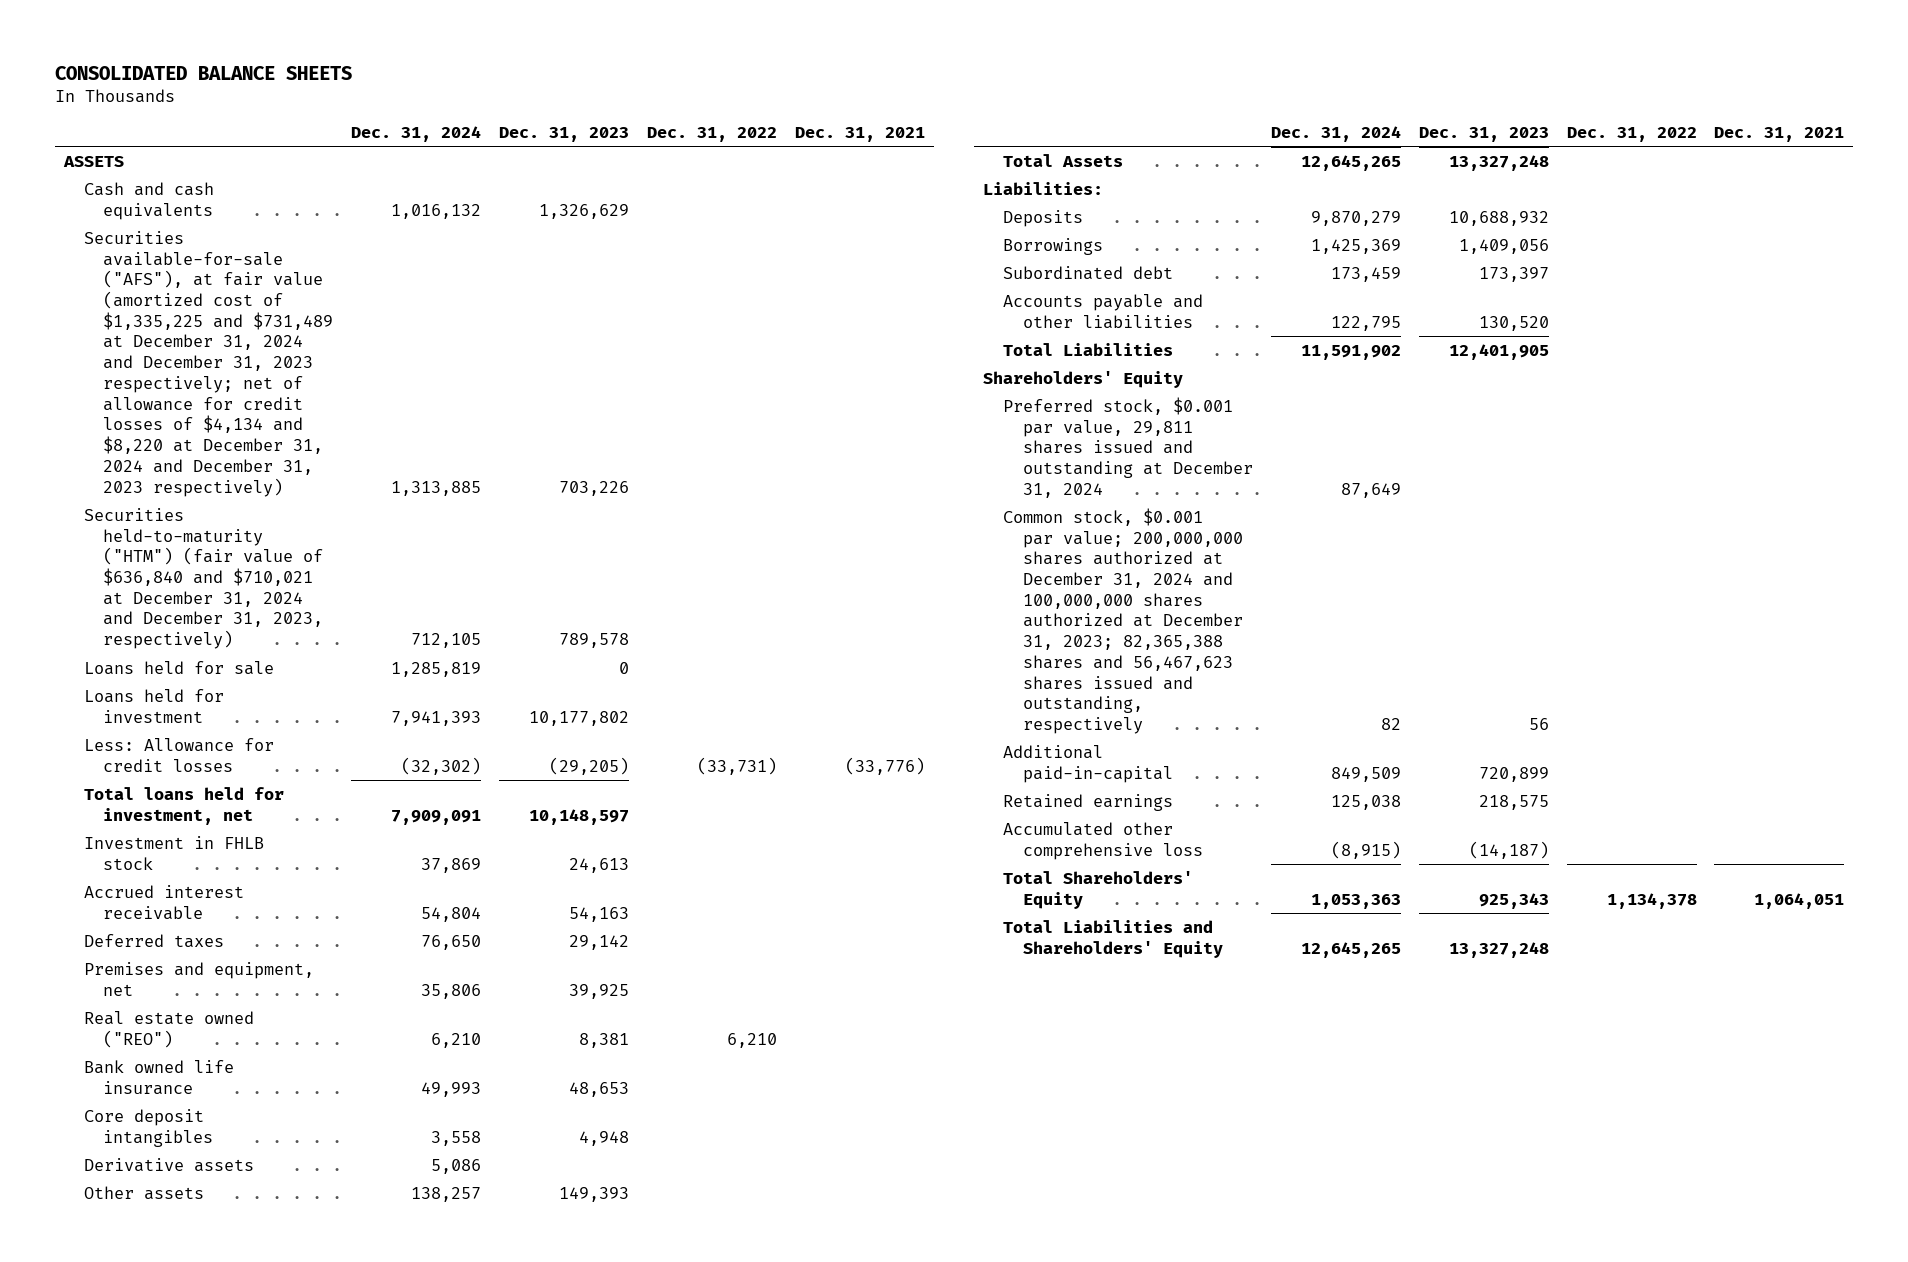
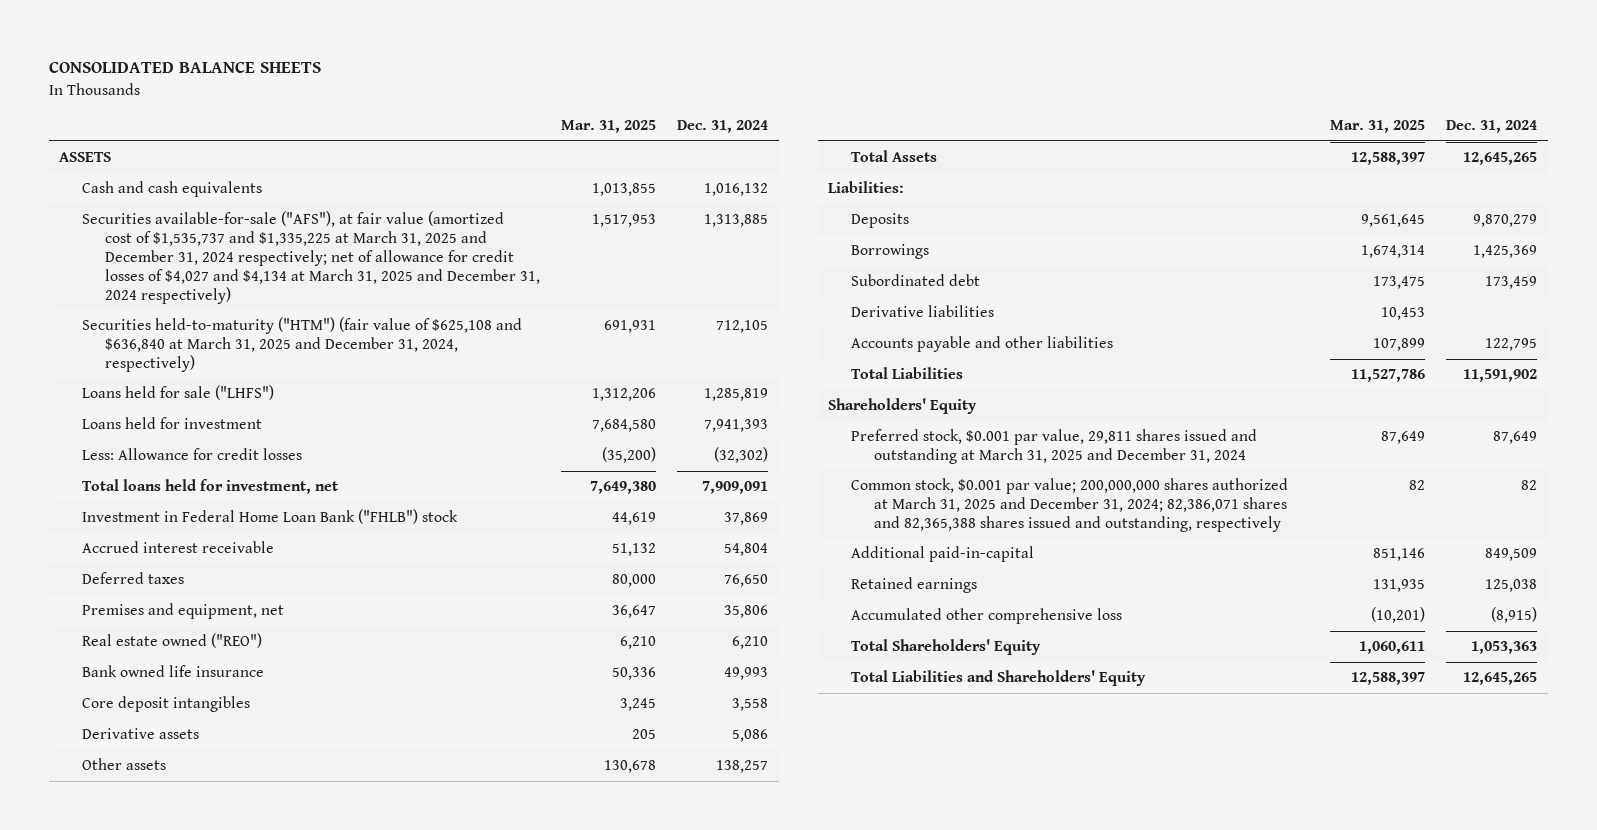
[499,127,630,143] Dec. 31, 2023 -> none
[646,127,777,143] Dec. 31, 2022 -> none
[794,127,925,143] Dec. 31, 2021 -> none
none -> [561,120,657,134] Mar. 31, 2025
[83,230,334,497] Securities available-for-sale ("AFS"), at fair value (amortized cost of $1,335,225 and $731,489 at December 31, 2024 and December 31, 2023 respectively; net of allowance for credit losses of $4,134 and $8,220 at December 31, 2024 and December 31, 2023 respectively) -> [82,211,541,304] Securities available-for-sale ("AFS"), at fair value (amortized cost of $1,535,737 and $1,335,225 at March 31, 2025 and December 31, 2024 respectively; net of allowance for credit losses of $4,027 and $4,134 at March 31, 2025 and December 31, 2024 respectively)
[83,507,324,650] Securities held-to-maturity ("HTM") (fair value of $636,840 and $710,021 at December 31, 2024 and December 31, 2023, respectively) -> [82,317,523,372] Securities held-to-maturity ("HTM") (fair value of $625,108 and $636,840 at March 31, 2025 and December 31, 2024, respectively)
[83,660,274,675] Loans held for sale -> [82,385,275,401] Loans held for sale ("LHFS")
[83,835,264,870] Investment in FHLB stock -> [82,509,459,525] Investment in Federal Home Loan Bank ("FHLB") stock
none -> [851,305,995,318] Derivative liabilities
[1003,396,1254,498] Preferred stock, $0.001 par value, 29,811 shares issued and outstanding at December 31, 2024 -> [851,429,1258,465] Preferred stock, $0.001 par value, 29,811 shares issued and outstanding at March 31, 2025 and December 31, 2024
[1003,507,1244,735] Common stock, $0.001 par value; 200,000,000 shares authorized at December 31, 2024 and 100,000,000 shares authorized at December 31, 2023; 82,365,388 shares and 56,467,623 shares issued and outstanding, respectively -> [851,478,1289,532] Common stock, $0.001 par value; 200,000,000 shares authorized at March 31, 2025 and December 31, 2024; 82,386,071 shares and 82,365,388 shares issued and outstanding, respectively

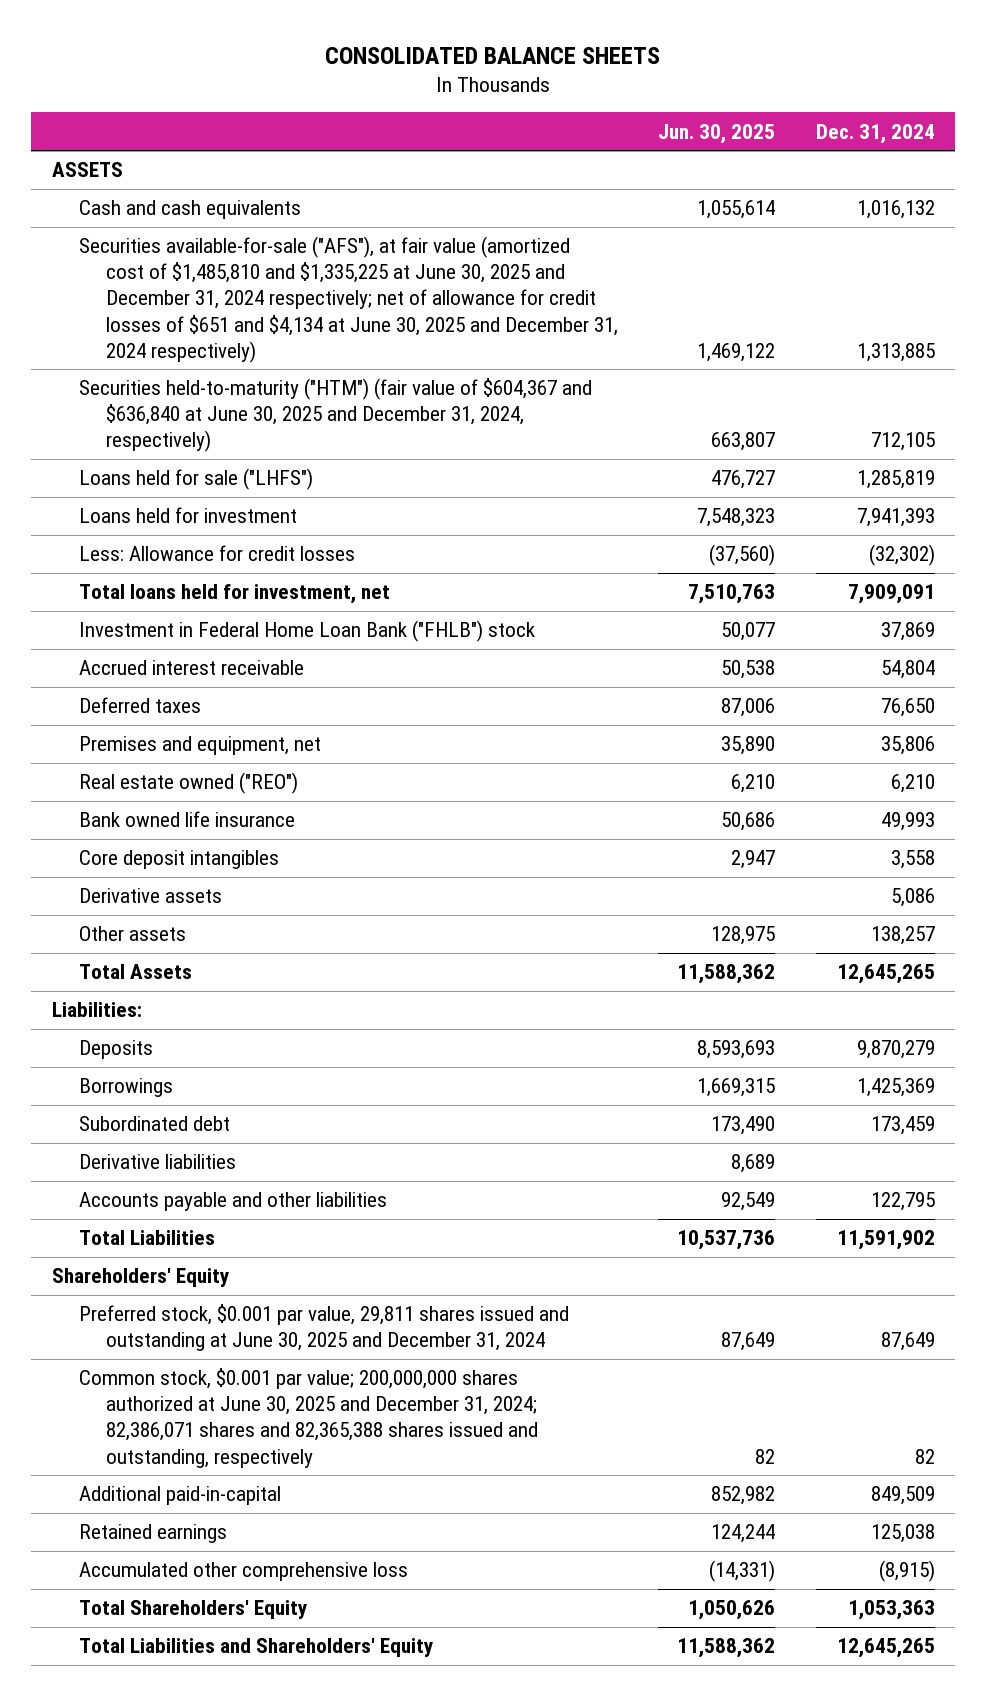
[561,120,657,134] Mar. 31, 2025 -> none
none -> [658,123,776,144] Jun. 30, 2025
[82,211,541,304] Securities available-for-sale ("AFS"), at fair value (amortized cost of $1,535,737 and $1,335,225 at March 31, 2025 and December 31, 2024 respectively; net of allowance for credit losses of $4,027 and $4,134 at March 31, 2025 and December 31, 2024 respectively) -> [78,236,618,363] Securities available-for-sale ("AFS"), at fair value (amortized cost of $1,485,810 and $1,335,225 at June 30, 2025 and December 31, 2024 respectively; net of allowance for credit losses of $651 and $4,134 at June 30, 2025 and December 31, 2024 respectively)
[82,317,523,372] Securities held-to-maturity ("HTM") (fair value of $625,108 and $636,840 at March 31, 2025 and December 31, 2024, respectively) -> [78,378,592,453] Securities held-to-maturity ("HTM") (fair value of $604,367 and $636,840 at June 30, 2025 and December 31, 2024, respectively)
[851,429,1258,465] Preferred stock, $0.001 par value, 29,811 shares issued and outstanding at March 31, 2025 and December 31, 2024 -> [78,1304,569,1352] Preferred stock, $0.001 par value, 29,811 shares issued and outstanding at June 30, 2025 and December 31, 2024
[851,478,1289,532] Common stock, $0.001 par value; 200,000,000 shares authorized at March 31, 2025 and December 31, 2024; 82,386,071 shares and 82,365,388 shares issued and outstanding, respectively -> [78,1368,538,1468] Common stock, $0.001 par value; 200,000,000 shares authorized at June 30, 2025 and December 31, 2024; 82,386,071 shares and 82,365,388 shares issued and outstanding, respectively

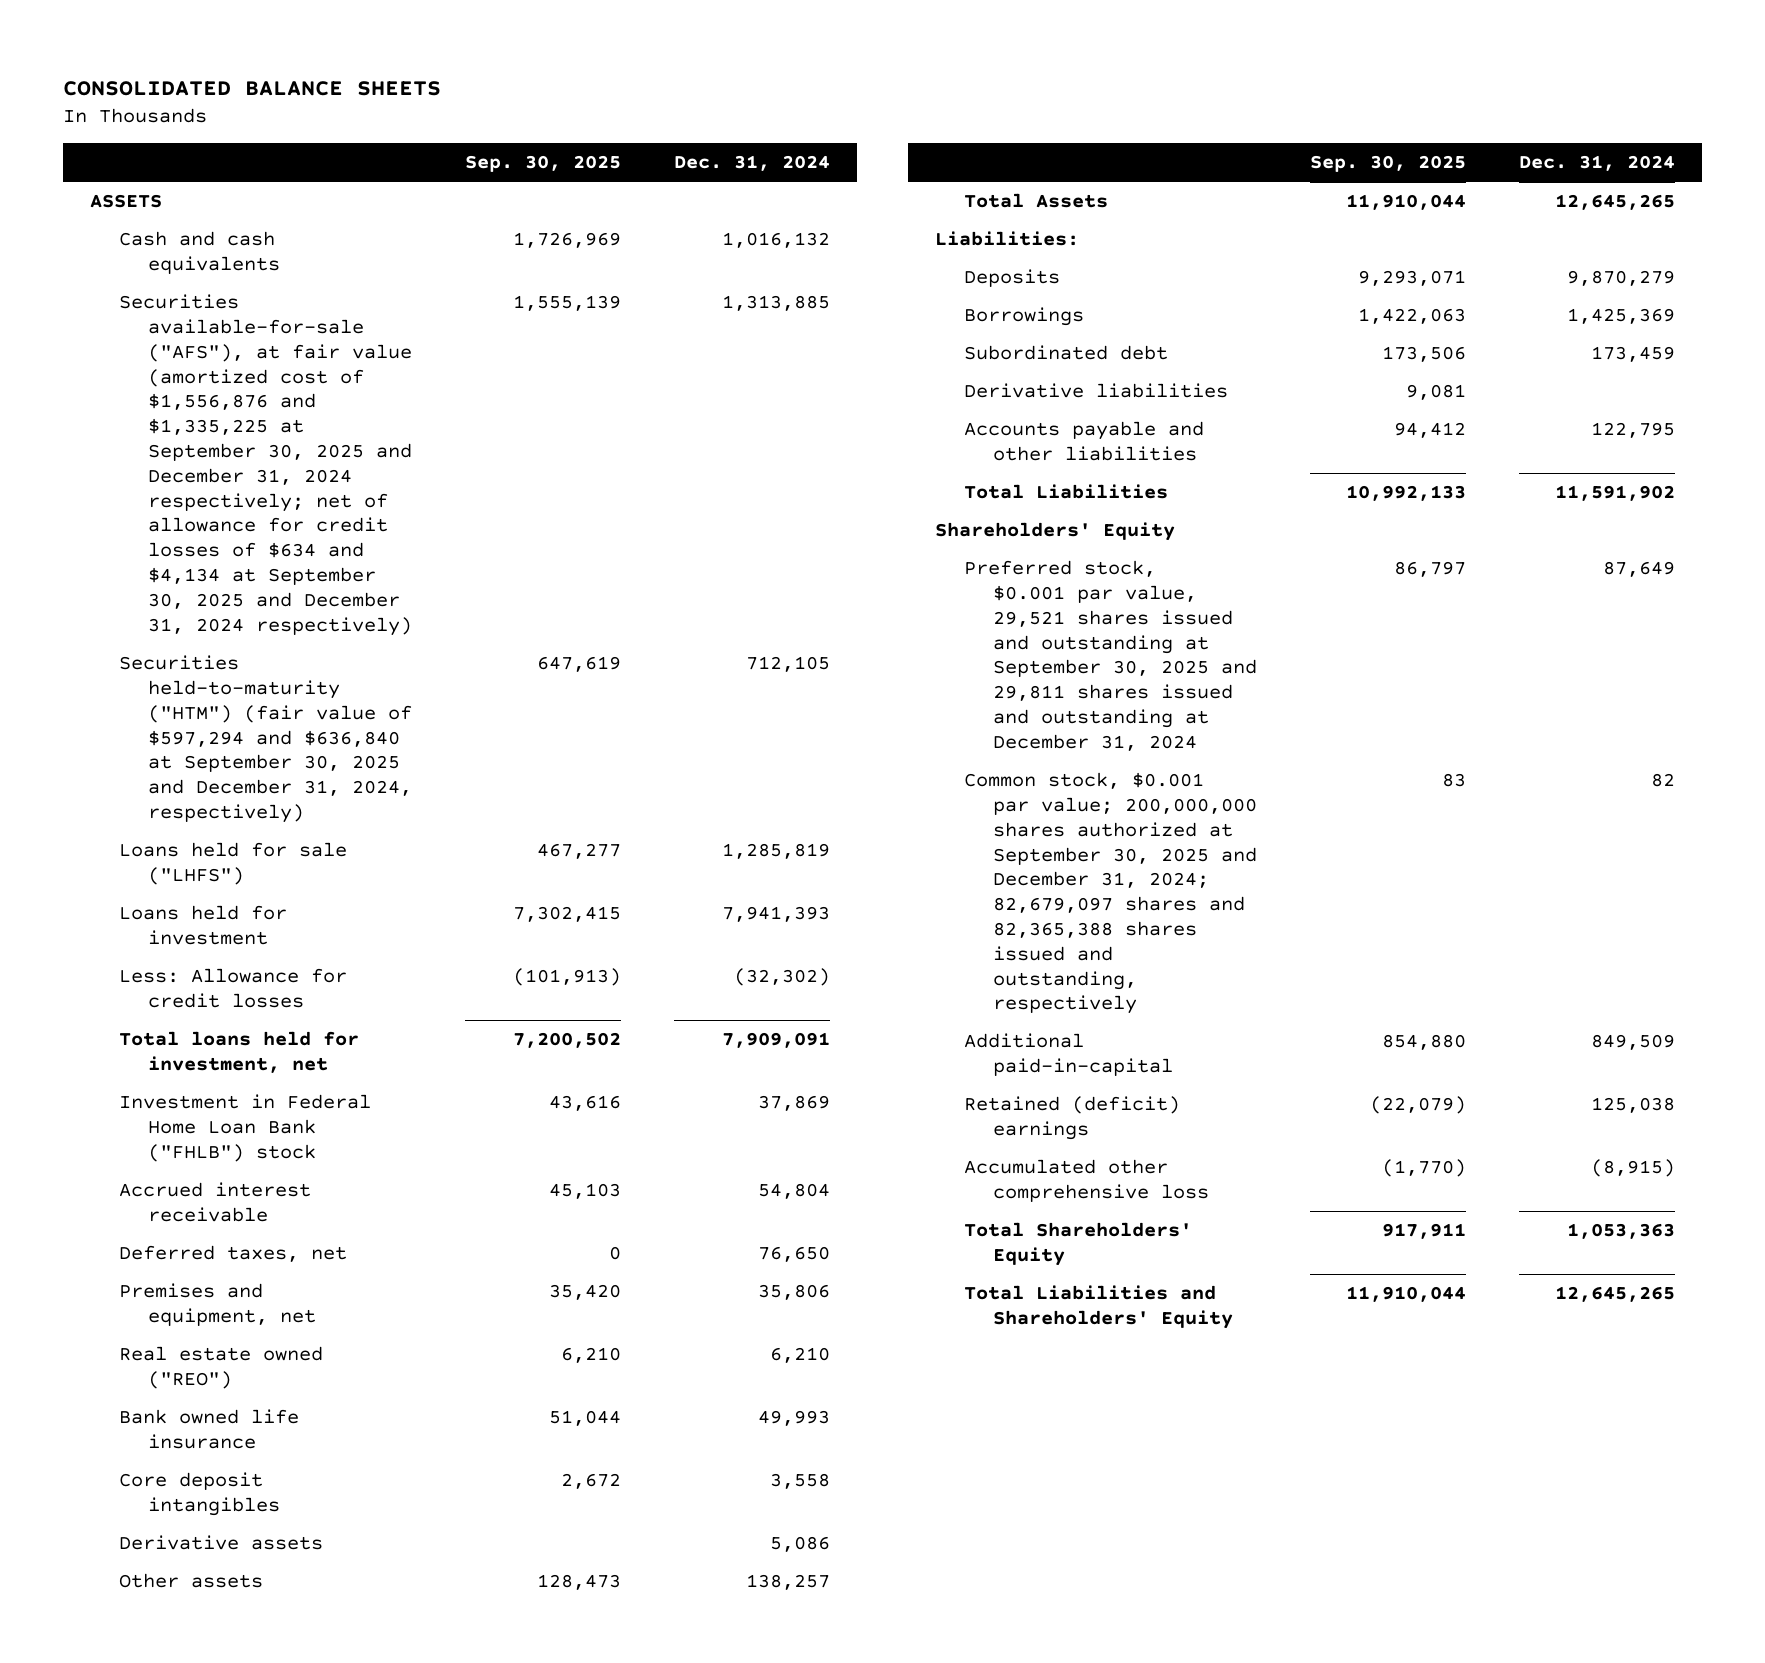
[658,123,776,144] Jun. 30, 2025 -> none
none -> [464,154,621,172] Sep. 30, 2025
[78,236,618,363] Securities available-for-sale ("AFS"), at fair value (amortized cost of $1,485,810 and $1,335,225 at June 30, 2025 and December 31, 2024 respectively; net of allowance for credit losses of $651 and $4,134 at June 30, 2025 and December 31, 2024 respectively) -> [118,294,412,636] Securities available-for-sale ("AFS"), at fair value (amortized cost of $1,556,876 and $1,335,225 at September 30, 2025 and December 31, 2024 respectively; net of allowance for credit losses of $634 and $4,134 at September 30, 2025 and December 31, 2024 respectively)
[78,378,592,453] Securities held-to-maturity ("HTM") (fair value of $604,367 and $636,840 at June 30, 2025 and December 31, 2024, respectively) -> [118,655,412,823] Securities held-to-maturity ("HTM") (fair value of $597,294 and $636,840 at September 30, 2025 and December 31, 2024, respectively)
[78,697,201,714] Deferred taxes -> [118,1245,347,1263] Deferred taxes, net
[78,1304,569,1352] Preferred stock, $0.001 par value, 29,811 shares issued and outstanding at June 30, 2025 and December 31, 2024 -> [963,560,1257,751] Preferred stock, $0.001 par value, 29,521 shares issued and outstanding at September 30, 2025 and 29,811 shares issued and outstanding at December 31, 2024
[78,1368,538,1468] Common stock, $0.001 par value; 200,000,000 shares authorized at June 30, 2025 and December 31, 2024; 82,386,071 shares and 82,365,388 shares issued and outstanding, respectively -> [963,772,1257,1015] Common stock, $0.001 par value; 200,000,000 shares authorized at September 30, 2025 and December 31, 2024; 82,679,097 shares and 82,365,388 shares issued and outstanding, respectively
[78,1524,227,1544] Retained earnings -> [963,1096,1180,1140] Retained (deficit) earnings

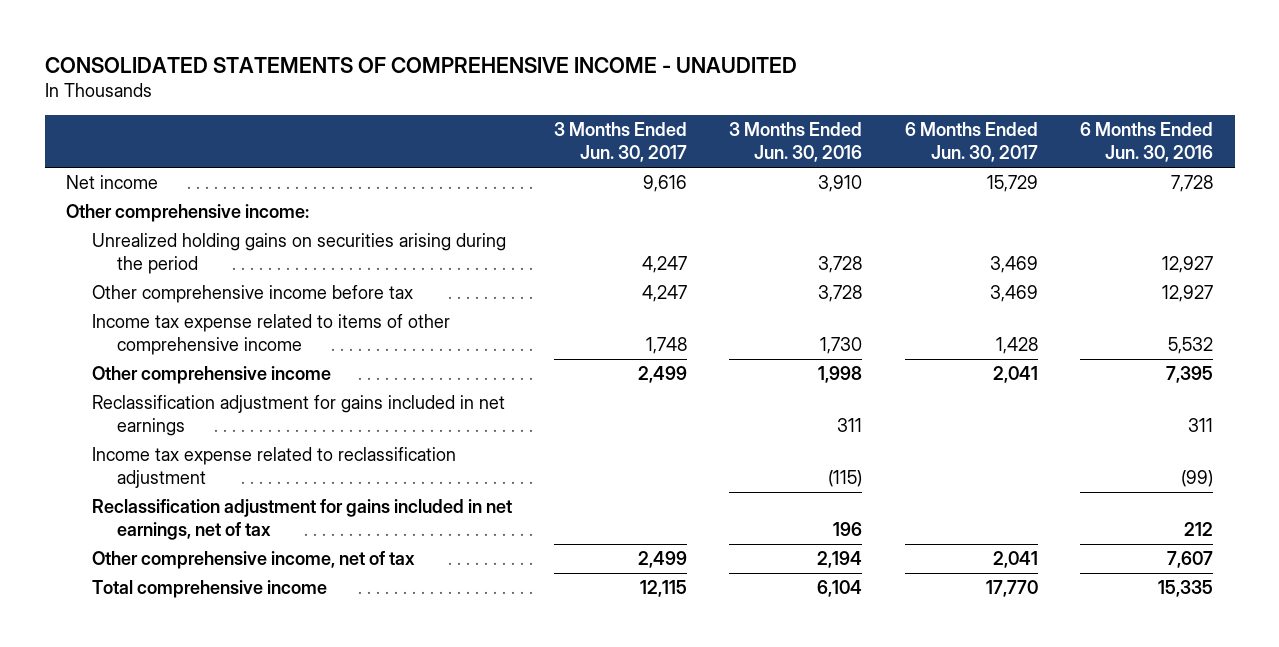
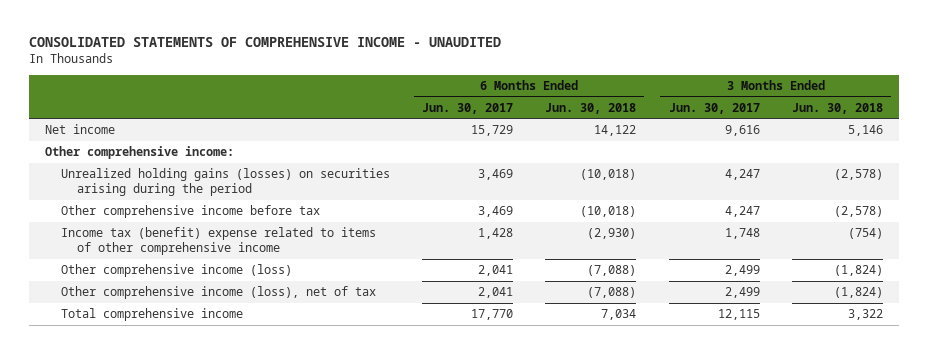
[729,122,863,163] 3 Months Ended Jun. 30, 2016 -> none
[1080,122,1214,163] 6 Months Ended Jun. 30, 2016 -> none
none -> [545,102,637,114] Jun. 30, 2018
none -> [791,102,883,114] Jun. 30, 2018
[91,233,506,275] Unrealized holding gains on securities arising during the period -> [60,168,390,197] Unrealized holding gains (losses) on securities arising during the period
[91,395,505,437] Reclassification adjustment for gains included in net earnings -> none
[91,447,456,489] Income tax expense related to reclassification adjustment -> none
[91,499,512,541] Reclassification adjustment for gains included in net earnings, net of tax -> none
[91,314,450,356] Income tax expense related to items of other comprehensive income -> [60,227,376,256] Income tax (benefit) expense related to items of other comprehensive income
[91,366,331,385] Other comprehensive income -> [60,264,292,278] Other comprehensive income (loss)
[91,551,415,570] Other comprehensive income, net of tax -> [60,286,376,300] Other comprehensive income (loss), net of tax

